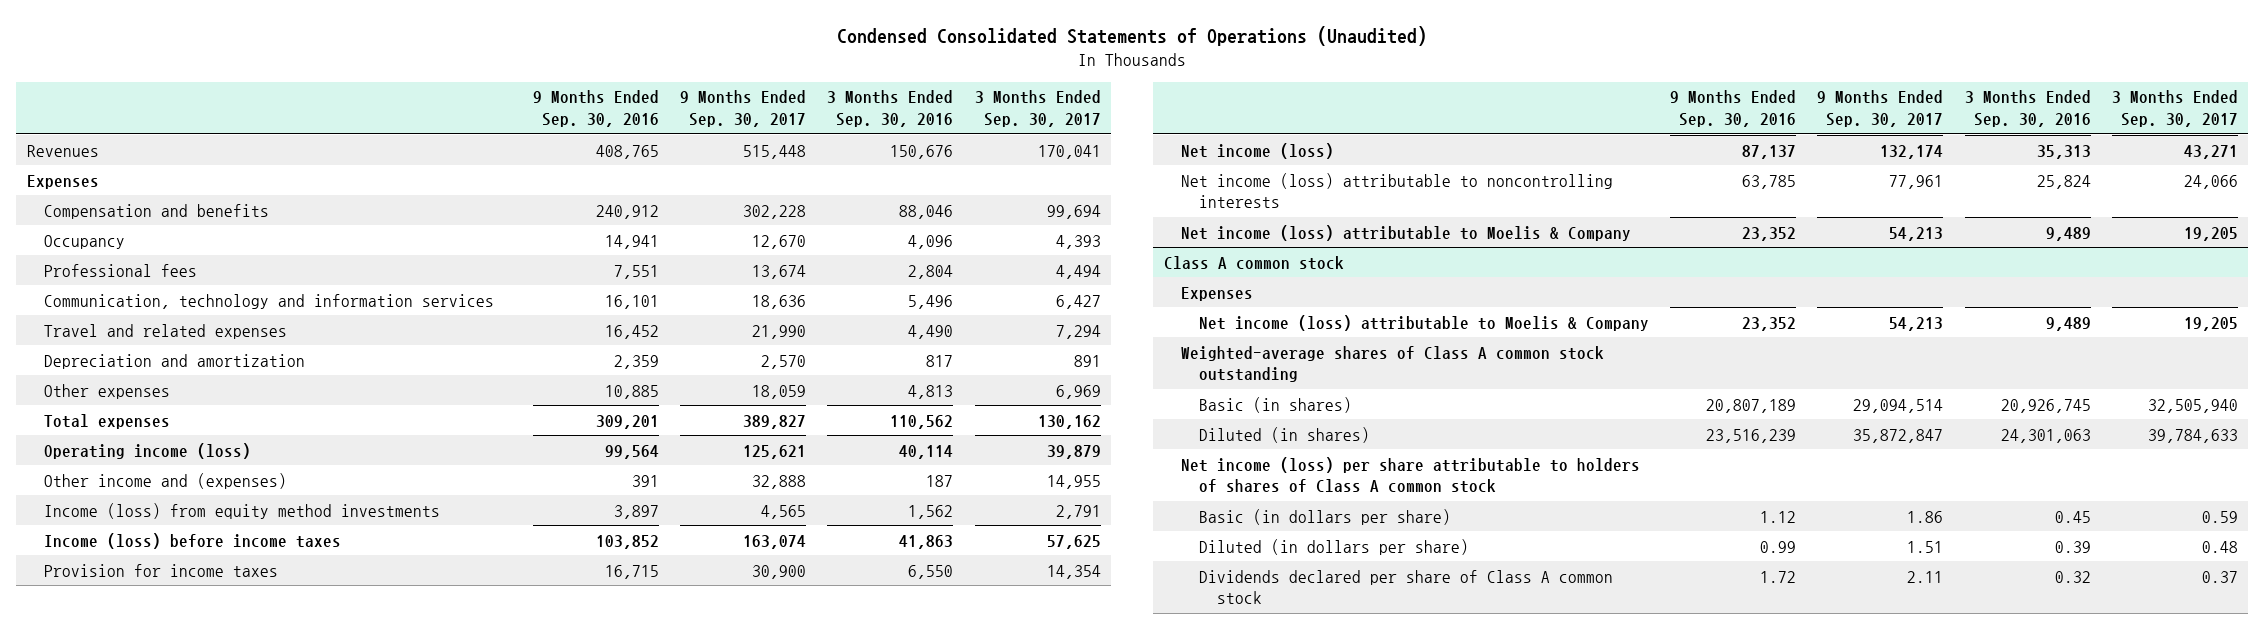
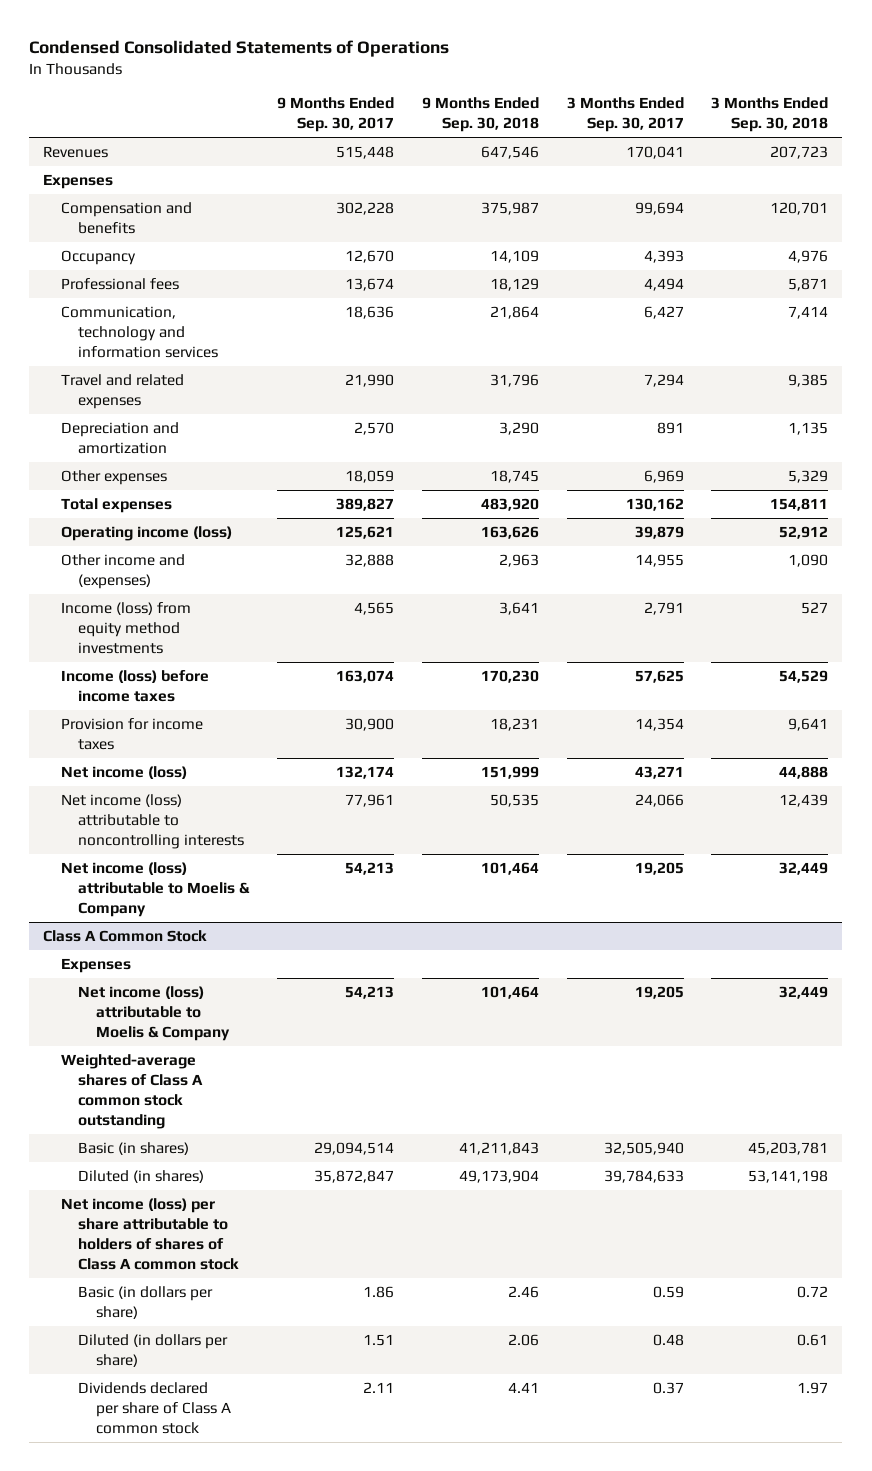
[837,26,1428,47] Condensed Consolidated Statements of Operations (Unaudited) -> [29,40,450,58] Condensed Consolidated Statements of Operations
[533,90,660,127] 9 Months Ended Sep. 30, 2016 -> none
[827,90,954,127] 3 Months Ended Sep. 30, 2016 -> none
none -> [421,97,539,133] 9 Months Ended Sep. 30, 2018
none -> [711,97,829,133] 3 Months Ended Sep. 30, 2018
[1163,255,1344,270] Class A common stock -> [43,929,208,942] Class A Common Stock

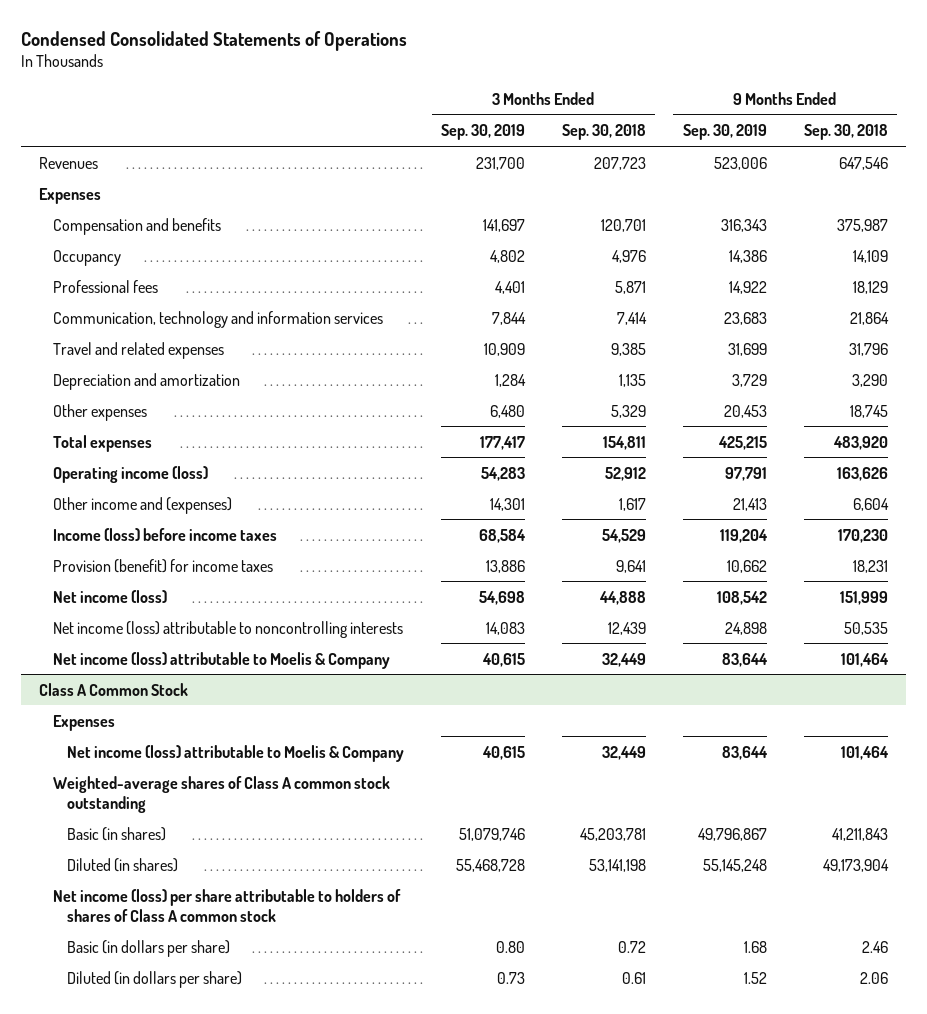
[277,97,395,133] 9 Months Ended Sep. 30, 2017 -> none
[566,97,684,133] 3 Months Ended Sep. 30, 2017 -> none
none -> [440,124,525,141] Sep. 30, 2019
none -> [682,124,767,141] Sep. 30, 2019
[60,601,191,654] Income (loss) from equity method investments -> none
[498,553,539,567] 2,963 -> [852,497,889,511] 6,604
[788,553,829,567] 1,090 -> [618,497,646,511] 1,617
[60,717,203,750] Provision for income taxes -> [53,558,274,573] Provision (benefit) for income taxes
[78,1381,232,1434] Dividends declared per share of Class A common stock -> none

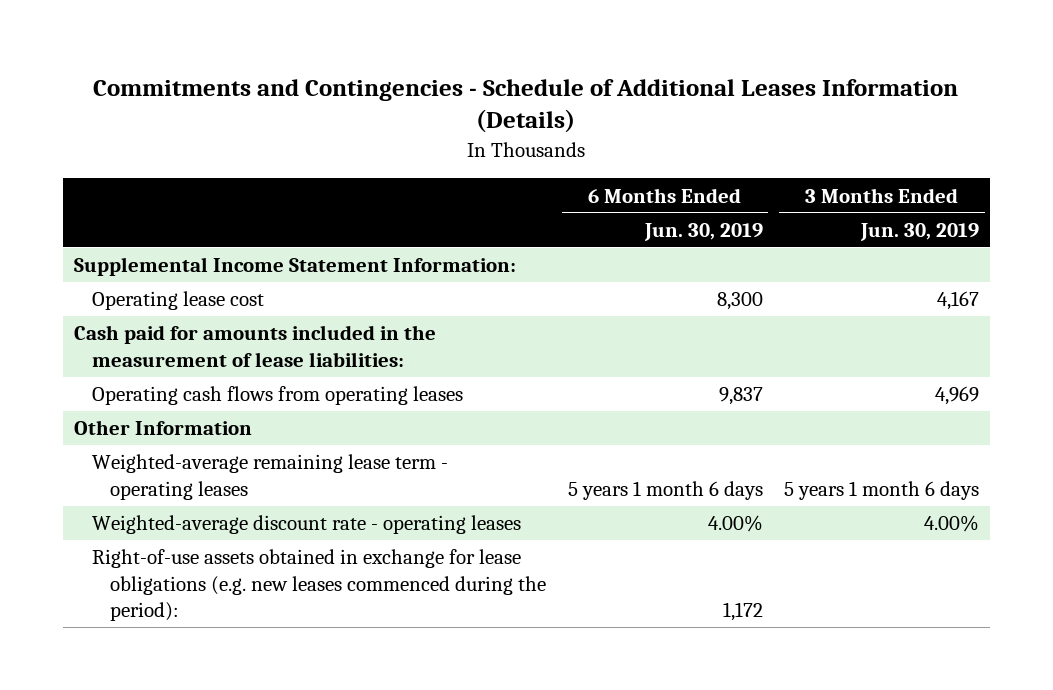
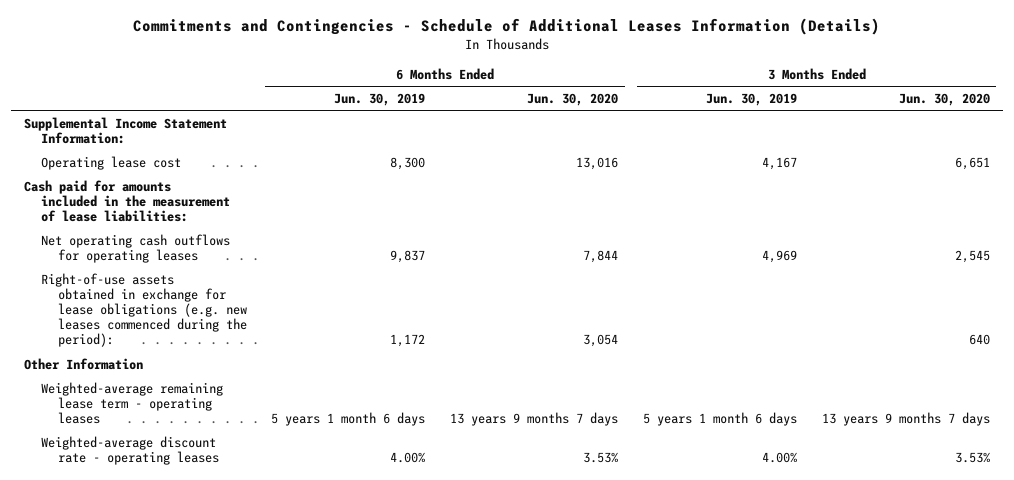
none -> [527,92,619,106] Jun. 30, 2020
none -> [899,92,991,106] Jun. 30, 2020
[91,386,463,406] Operating cash flows from operating leases -> [40,233,230,263] Net operating cash outflows for operating leases
[91,549,546,622] Right-of-use assets obtained in exchange for lease obligations (e.g. new leases commenced during the period): -> [40,272,247,348] Right-of-use assets obtained in exchange for lease obligations (e.g. new leases commenced during the period):

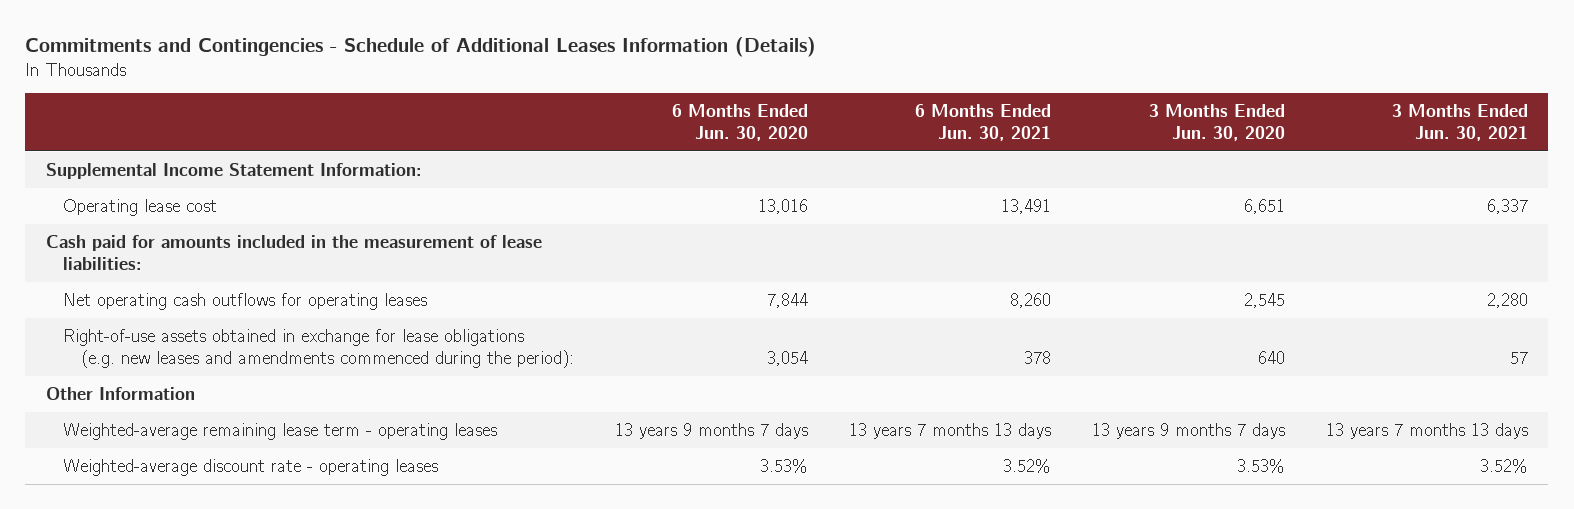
[334,92,426,106] Jun. 30, 2019 -> none
[706,92,798,106] Jun. 30, 2019 -> none
none -> [914,103,1051,141] 6 Months Ended Jun. 30, 2021
none -> [1391,103,1528,141] 3 Months Ended Jun. 30, 2021
[40,272,247,348] Right-of-use assets obtained in exchange for lease obligations (e.g. new leases commenced during the period): -> [63,328,574,369] Right-of-use assets obtained in exchange for lease obligations (e.g. new leases and amendments commenced during the period):

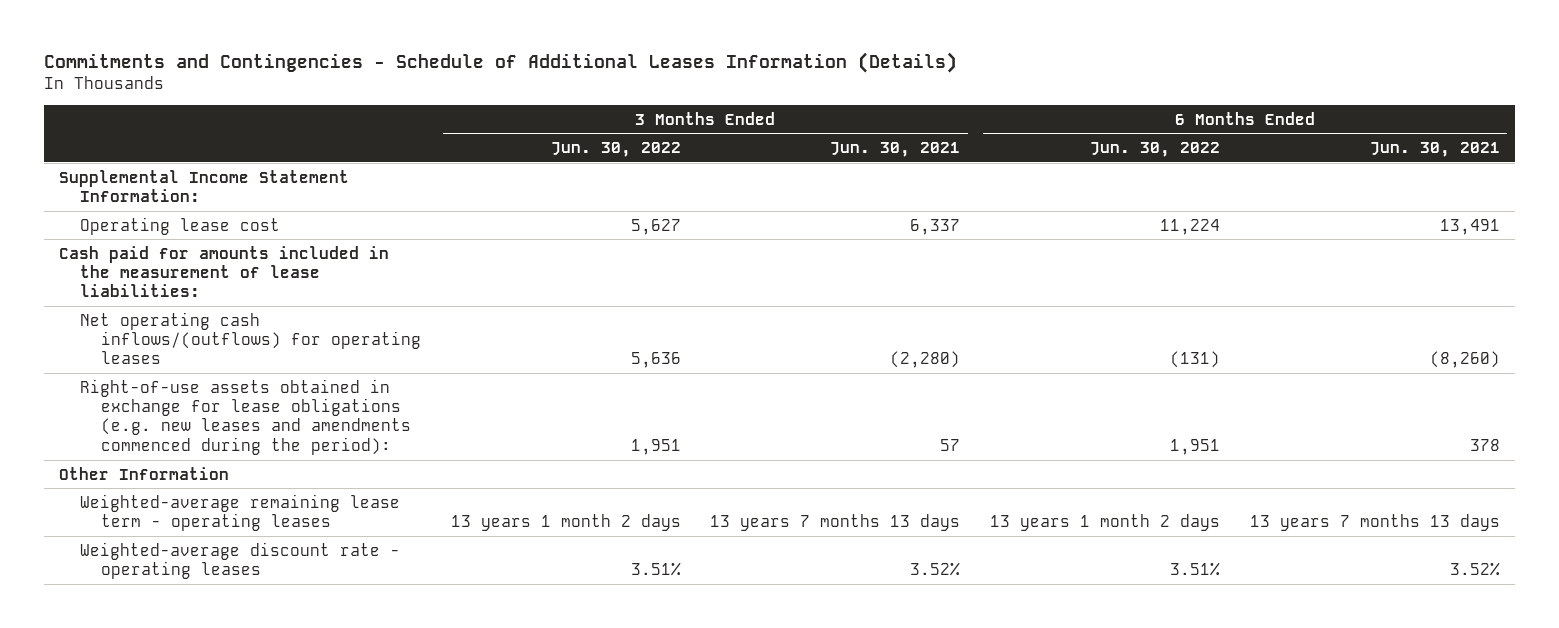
[671,103,808,141] 6 Months Ended Jun. 30, 2020 -> none
[1148,103,1285,141] 3 Months Ended Jun. 30, 2020 -> none
none -> [550,141,681,157] Jun. 30, 2022
none -> [1089,141,1220,157] Jun. 30, 2022
[63,292,428,310] Net operating cash outflows for operating leases -> [80,311,421,365] Net operating cash inflows/(outflows) for operating leases
[1009,292,1051,308] 8,260 -> [1429,351,1500,369] (8,260)
[1486,292,1528,308] 2,280 -> [890,351,961,369] (2,280)

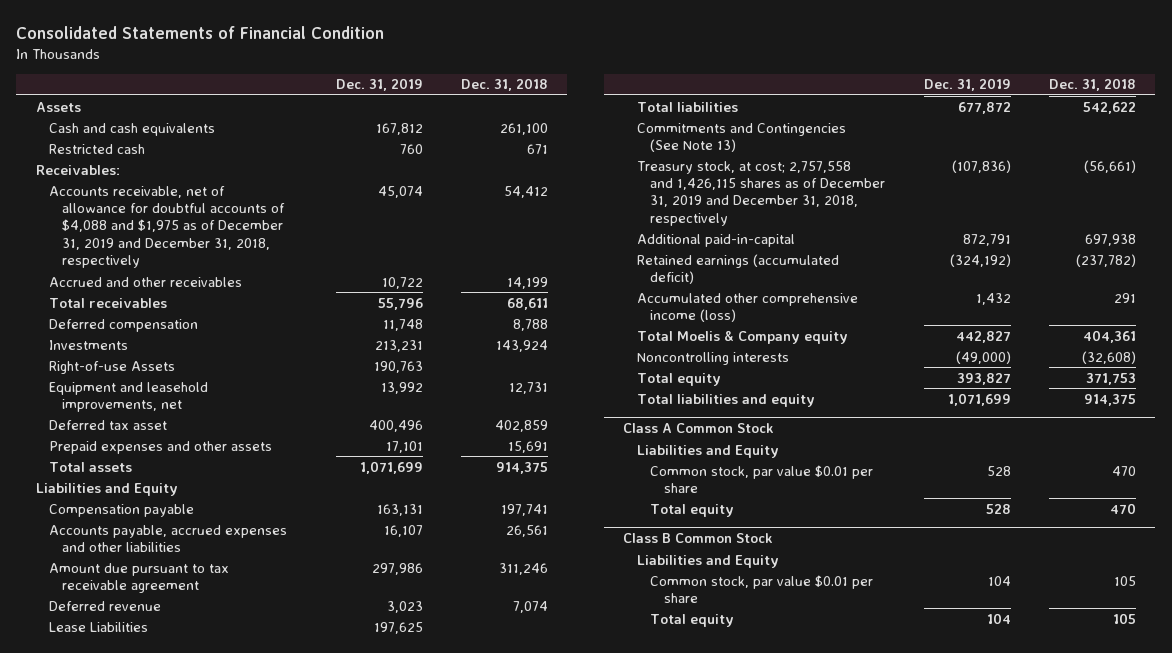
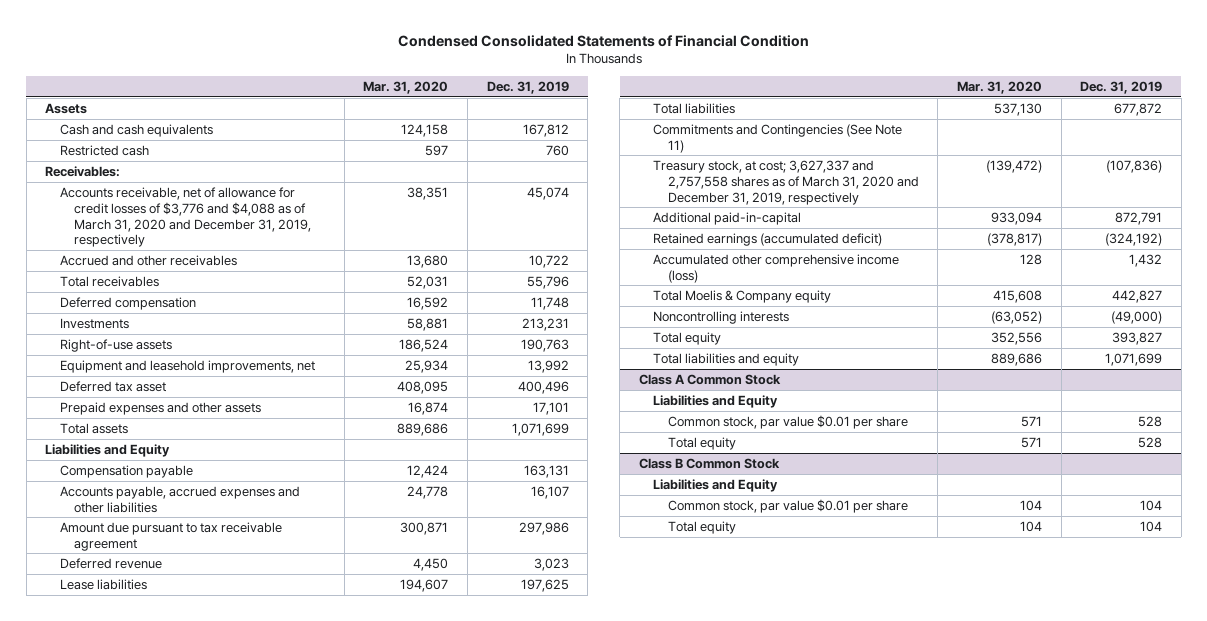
[16,26,385,40] Consolidated Statements of Financial Condition -> [397,35,809,48] Condensed Consolidated Statements of Financial Condition
[461,78,549,92] Dec. 31, 2018 -> none
none -> [363,81,449,95] Mar. 31, 2020
[49,185,286,268] Accounts receivable, net of allowance for doubtful accounts of $4,088 and $1,975 as of December 31, 2019 and December 31, 2018, respectively -> [59,186,312,248] Accounts receivable, net of allowance for credit losses of $3,776 and $4,088 as of March 31, 2020 and December 31, 2019, respectively
[49,360,176,374] Right-of-use Assets -> [59,338,172,352] Right-of-use assets
[49,621,149,632] Lease Liabilities -> [59,578,147,590] Lease liabilities
[636,122,846,152] Commitments and Contingencies (See Note 13) -> [653,123,903,153] Commitments and Contingencies (See Note 11)
[636,160,886,226] Treasury stock, at cost; 2,757,558 and 1,426,115 shares as of December 31, 2019 and December 31, 2018, respectively -> [653,159,919,205] Treasury stock, at cost; 3,627,337 and 2,757,558 shares as of March 31, 2020 and December 31, 2019, respectively

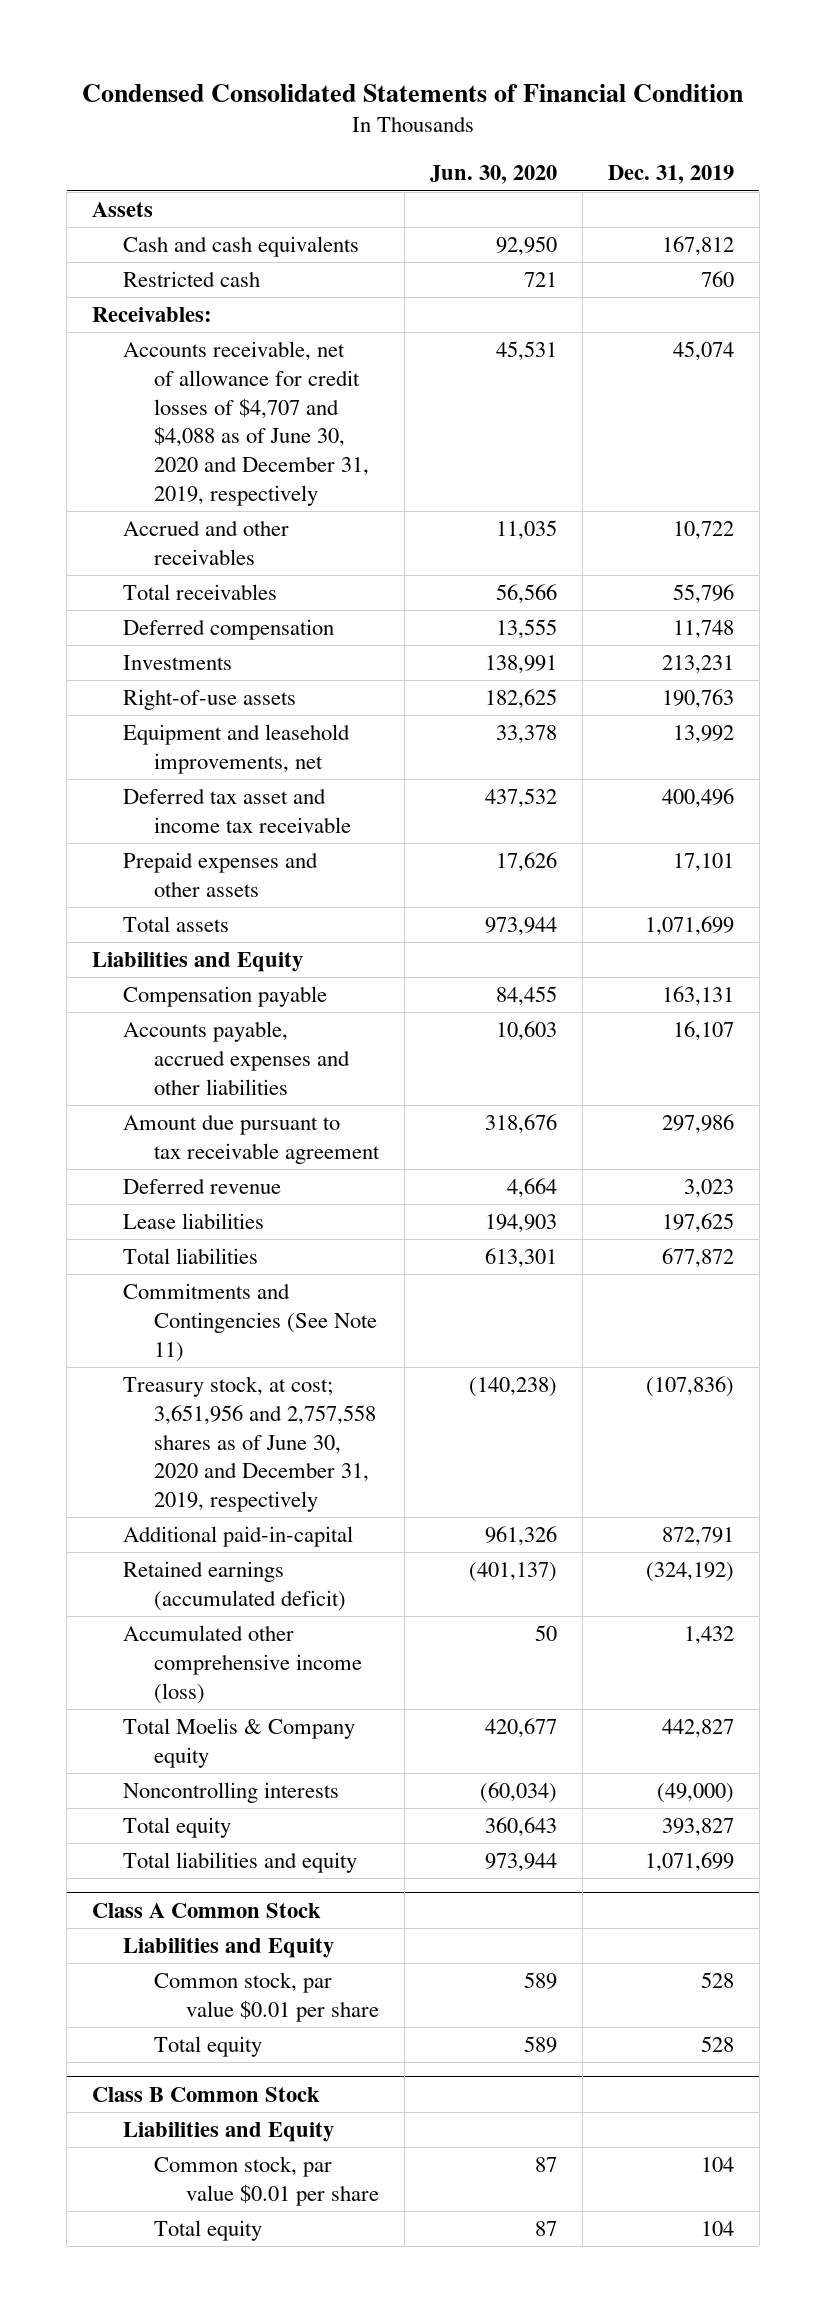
[363,81,449,95] Mar. 31, 2020 -> none
none -> [430,165,558,185] Jun. 30, 2020
[59,186,312,248] Accounts receivable, net of allowance for credit losses of $3,776 and $4,088 as of March 31, 2020 and December 31, 2019, respectively -> [123,341,370,506] Accounts receivable, net of allowance for credit losses of $4,707 and $4,088 as of June 30, 2020 and December 31, 2019, respectively
[59,380,166,392] Deferred tax asset -> [123,788,352,833] Deferred tax asset and income tax receivable
[653,159,919,205] Treasury stock, at cost; 3,627,337 and 2,757,558 shares as of March 31, 2020 and December 31, 2019, respectively -> [123,1376,377,1512] Treasury stock, at cost; 3,651,956 and 2,757,558 shares as of June 30, 2020 and December 31, 2019, respectively

